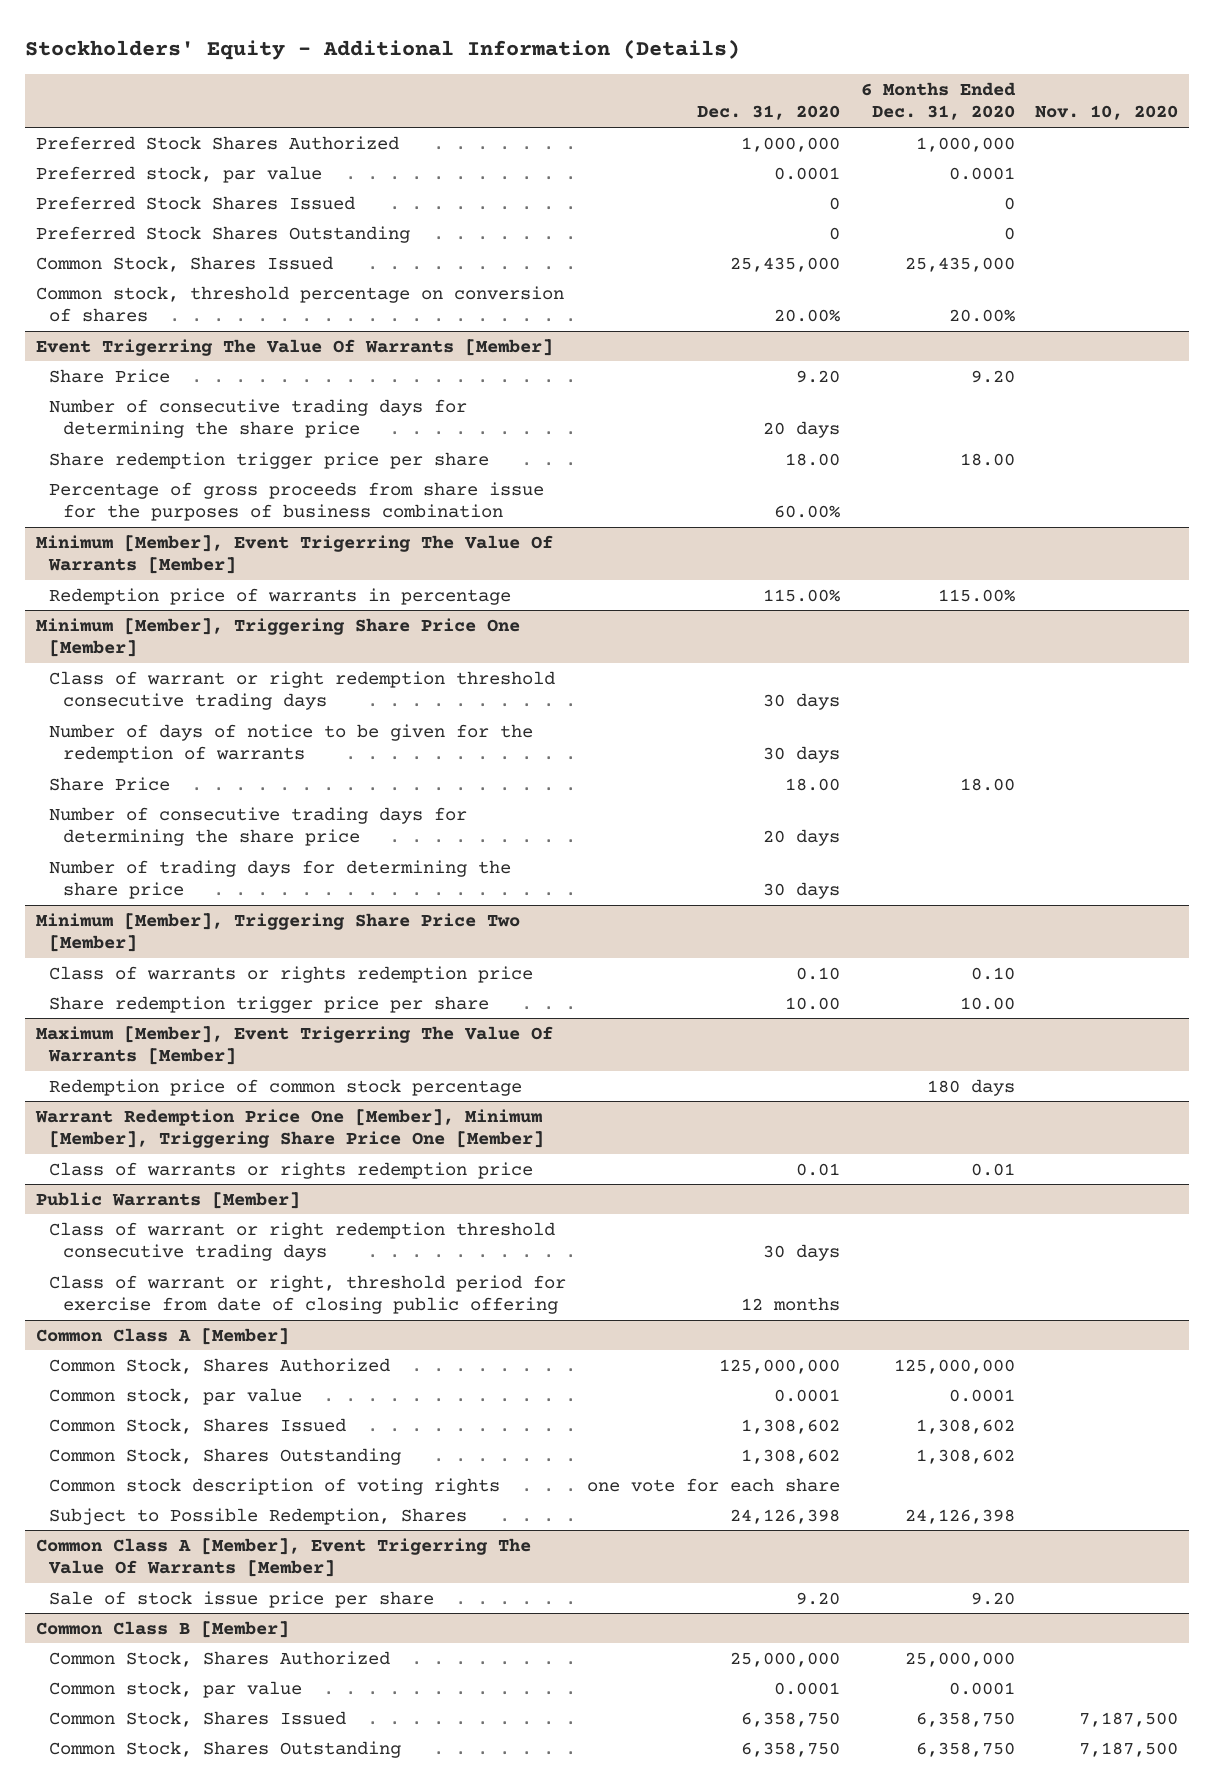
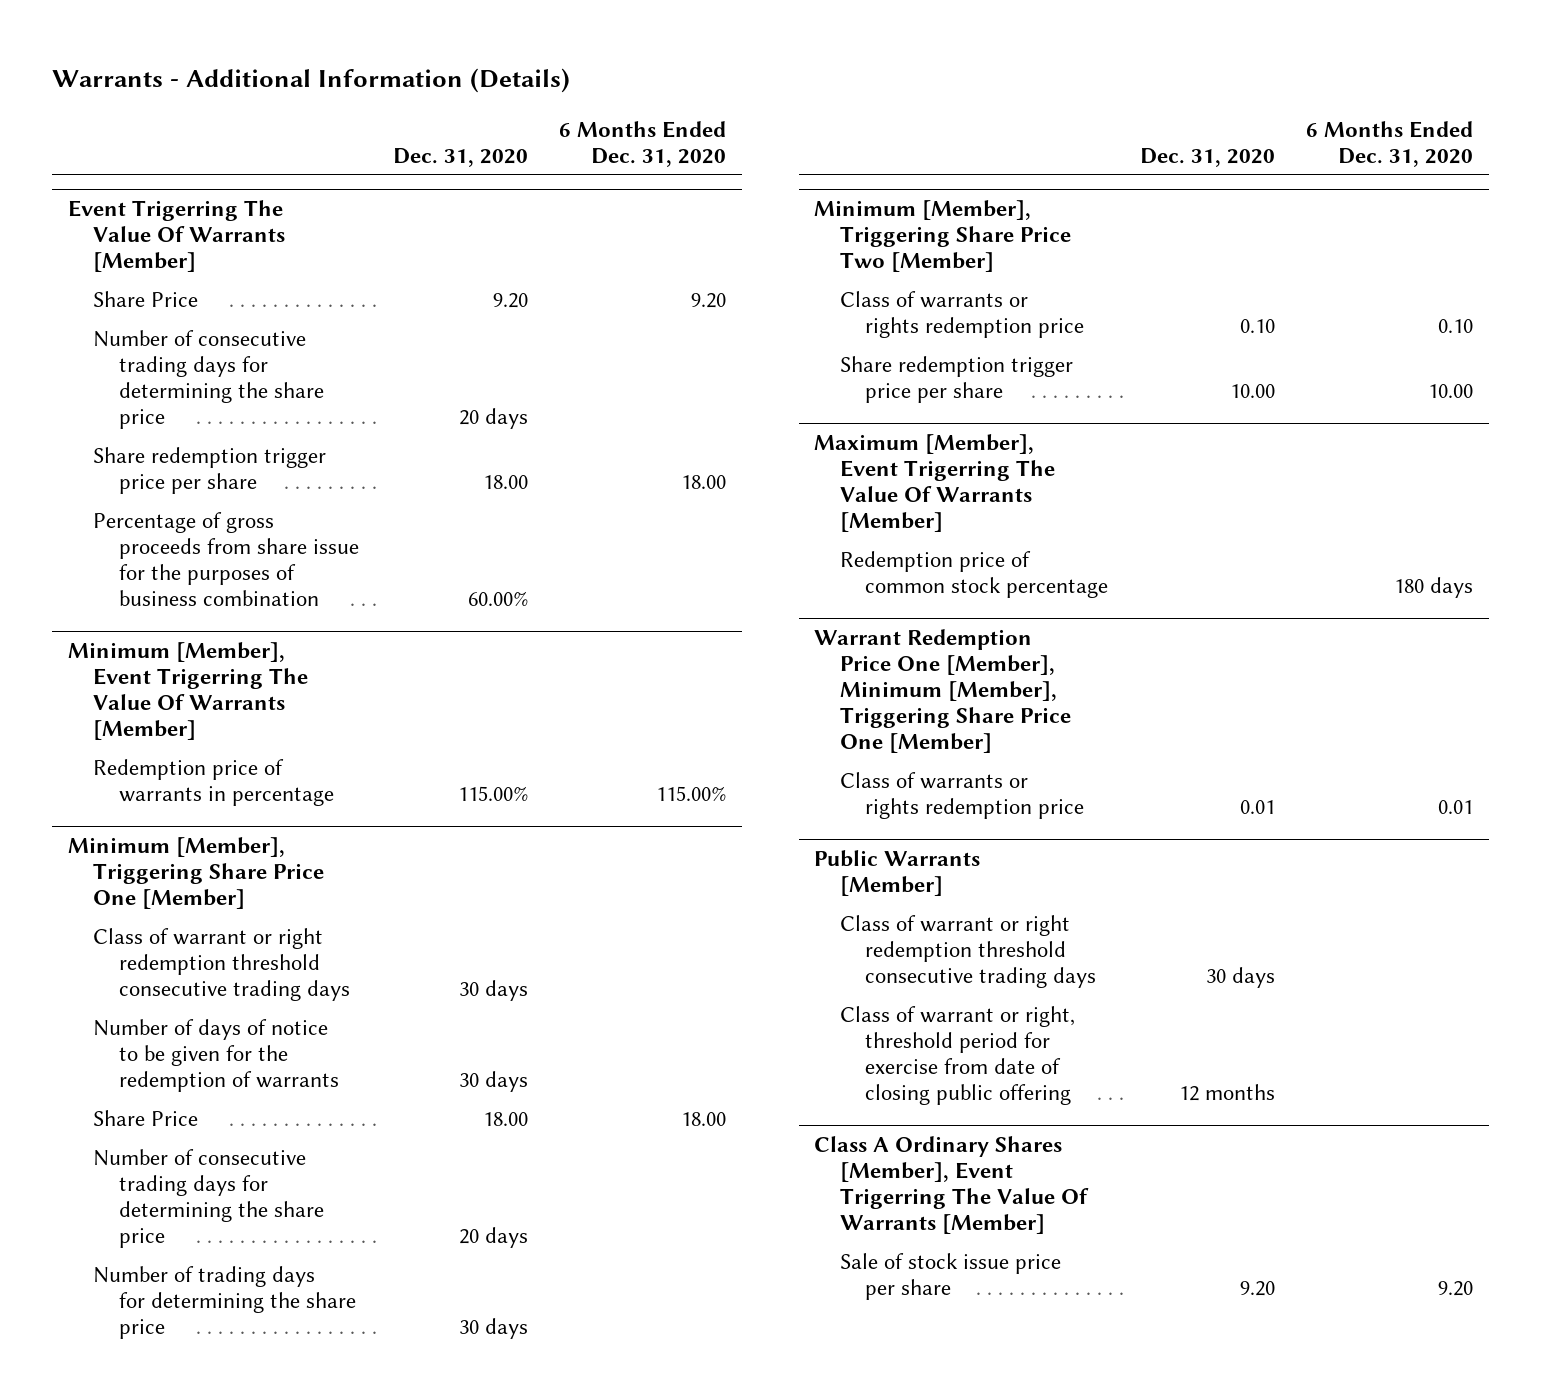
[25,38,741,60] Stockholders' Equity - Additional Information (Details) -> [52,68,571,94] Warrants - Additional Information (Details)
[1035,105,1179,121] Nov. 10, 2020 -> none
[35,135,399,150] Preferred Stock Shares Authorized -> none
[35,165,322,183] Preferred stock, par value -> none
[35,195,355,210] Preferred Stock Shares Issued -> none
[35,225,410,243] Preferred Stock Shares Outstanding -> none
[35,255,333,272] Common Stock, Shares Issued -> none
[35,285,564,323] Common stock, threshold percentage on conversion of shares -> none
[35,1327,289,1345] Common Class A [Member] -> none
[49,1357,391,1374] Common Stock, Shares Authorized -> none
[49,1387,303,1405] Common stock, par value -> none
[49,1417,347,1434] Common Stock, Shares Issued -> none
[49,1447,402,1465] Common Stock, Shares Outstanding -> none
[49,1477,501,1495] Common stock description of voting rights -> none
[49,1507,468,1525] Subject to Possible Redemption, Shares -> none
[35,1537,531,1578] Common Class A [Member], Event Trigerring The Value Of Warrants [Member] -> [814,1135,1089,1235] Class A Ordinary Shares [Member], Event Trigerring The Value Of Warrants [Member]
[35,1620,289,1638] Common Class B [Member] -> none
[49,1650,391,1667] Common Stock, Shares Authorized -> none
[49,1680,303,1698] Common stock, par value -> none
[49,1710,347,1727] Common Stock, Shares Issued -> none
[49,1740,402,1758] Common Stock, Shares Outstanding -> none

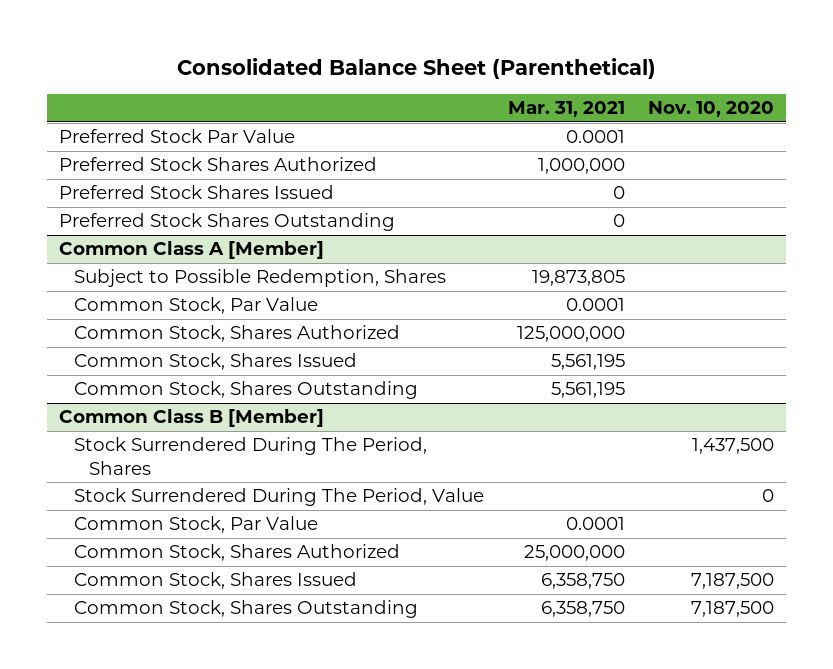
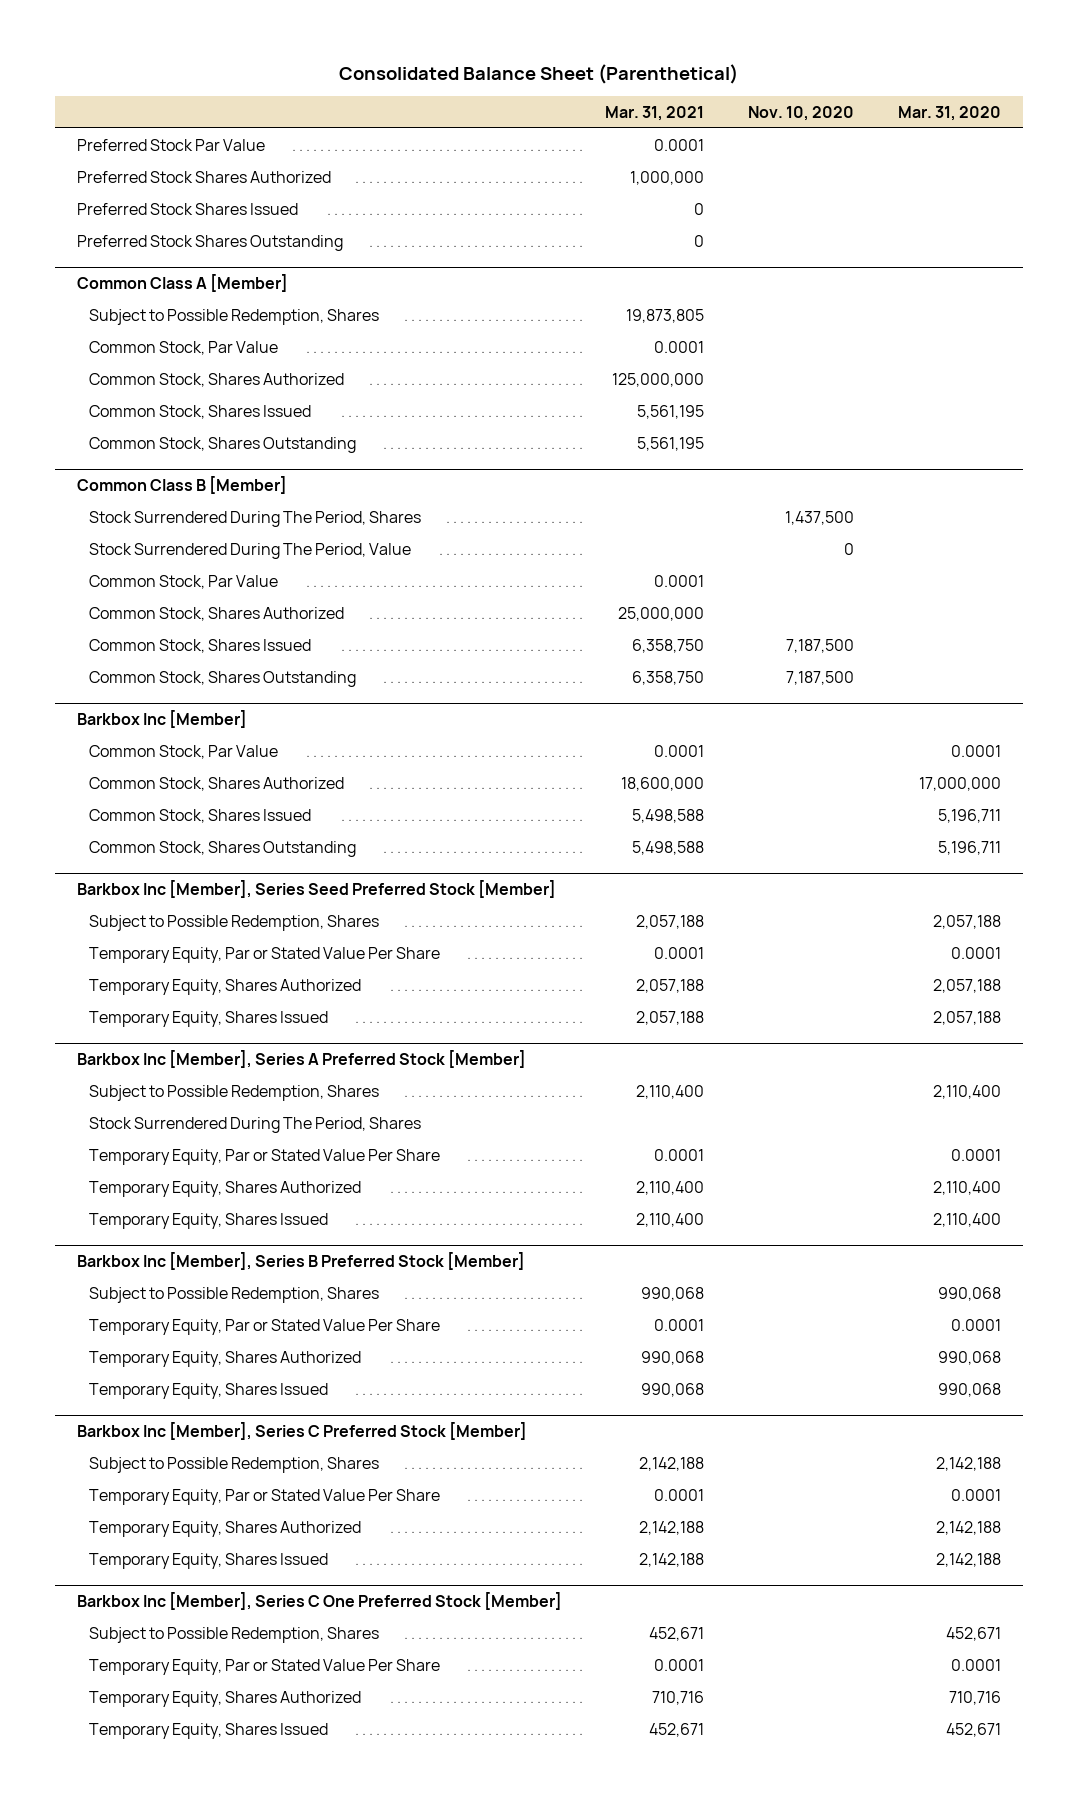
none -> [898,105,1002,121] Mar. 31, 2020
none -> [76,710,247,729] Barkbox Inc [Member]
none -> [88,744,278,759] Common Stock, Par Value
none -> [88,776,344,791] Common Stock, Shares Authorized
none -> [88,808,311,823] Common Stock, Shares Issued
none -> [88,840,356,857] Common Stock, Shares Outstanding
none -> [76,880,556,899] Barkbox Inc [Member], Series Seed Preferred Stock [Member]
none -> [88,914,379,931] Subject to Possible Redemption, Shares
none -> [88,946,440,963] Temporary Equity, Par or Stated Value Per Share
none -> [88,978,361,995] Temporary Equity, Shares Authorized
none -> [88,1010,328,1027] Temporary Equity, Shares Issued
none -> [76,1050,526,1069] Barkbox Inc [Member], Series A Preferred Stock [Member]
none -> [88,1084,379,1101] Subject to Possible Redemption, Shares
none -> [88,1116,421,1133] Stock Surrendered During The Period, Shares
none -> [88,1148,440,1165] Temporary Equity, Par or Stated Value Per Share
none -> [88,1180,361,1197] Temporary Equity, Shares Authorized
none -> [88,1212,328,1229] Temporary Equity, Shares Issued
none -> [76,1252,525,1271] Barkbox Inc [Member], Series B Preferred Stock [Member]
none -> [88,1286,379,1303] Subject to Possible Redemption, Shares
none -> [88,1318,440,1335] Temporary Equity, Par or Stated Value Per Share
none -> [88,1350,361,1367] Temporary Equity, Shares Authorized
none -> [88,1382,328,1399] Temporary Equity, Shares Issued
none -> [76,1422,527,1441] Barkbox Inc [Member], Series C Preferred Stock [Member]
none -> [88,1456,379,1473] Subject to Possible Redemption, Shares
none -> [88,1488,440,1505] Temporary Equity, Par or Stated Value Per Share
none -> [88,1520,361,1537] Temporary Equity, Shares Authorized
none -> [88,1552,328,1569] Temporary Equity, Shares Issued
none -> [76,1592,562,1611] Barkbox Inc [Member], Series C One Preferred Stock [Member]
none -> [88,1626,379,1643] Subject to Possible Redemption, Shares
none -> [88,1658,440,1675] Temporary Equity, Par or Stated Value Per Share
none -> [88,1690,361,1707] Temporary Equity, Shares Authorized
none -> [88,1722,328,1739] Temporary Equity, Shares Issued

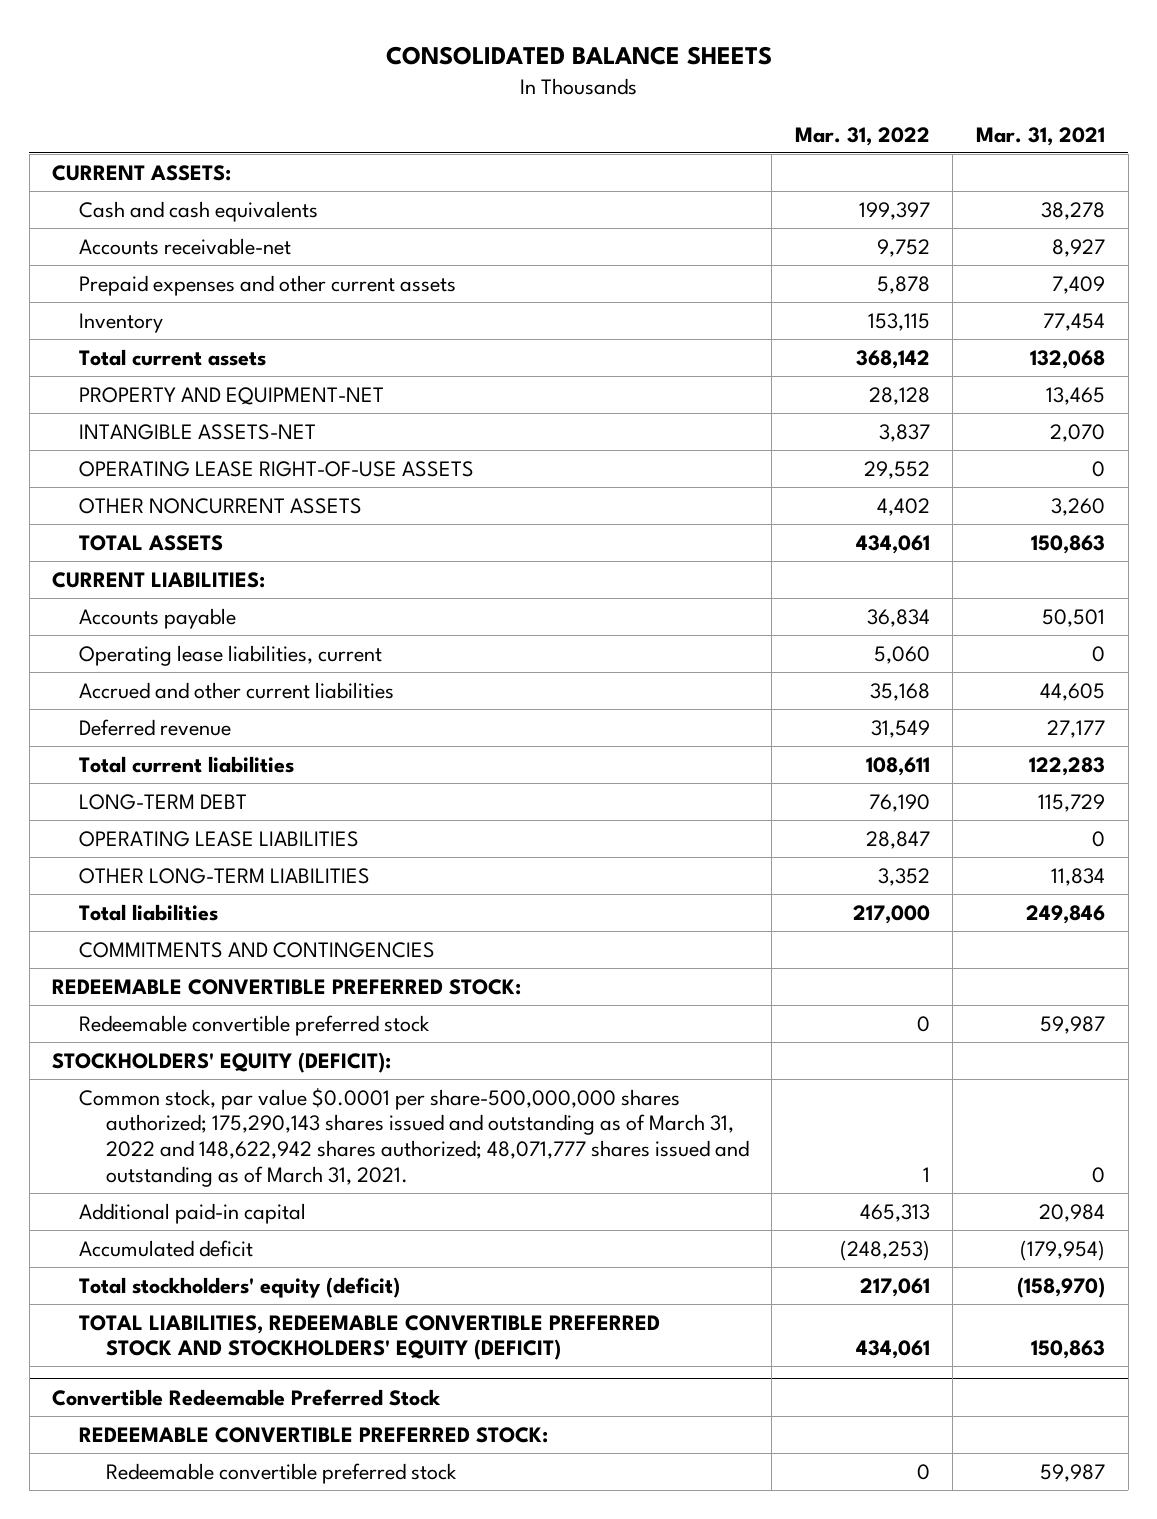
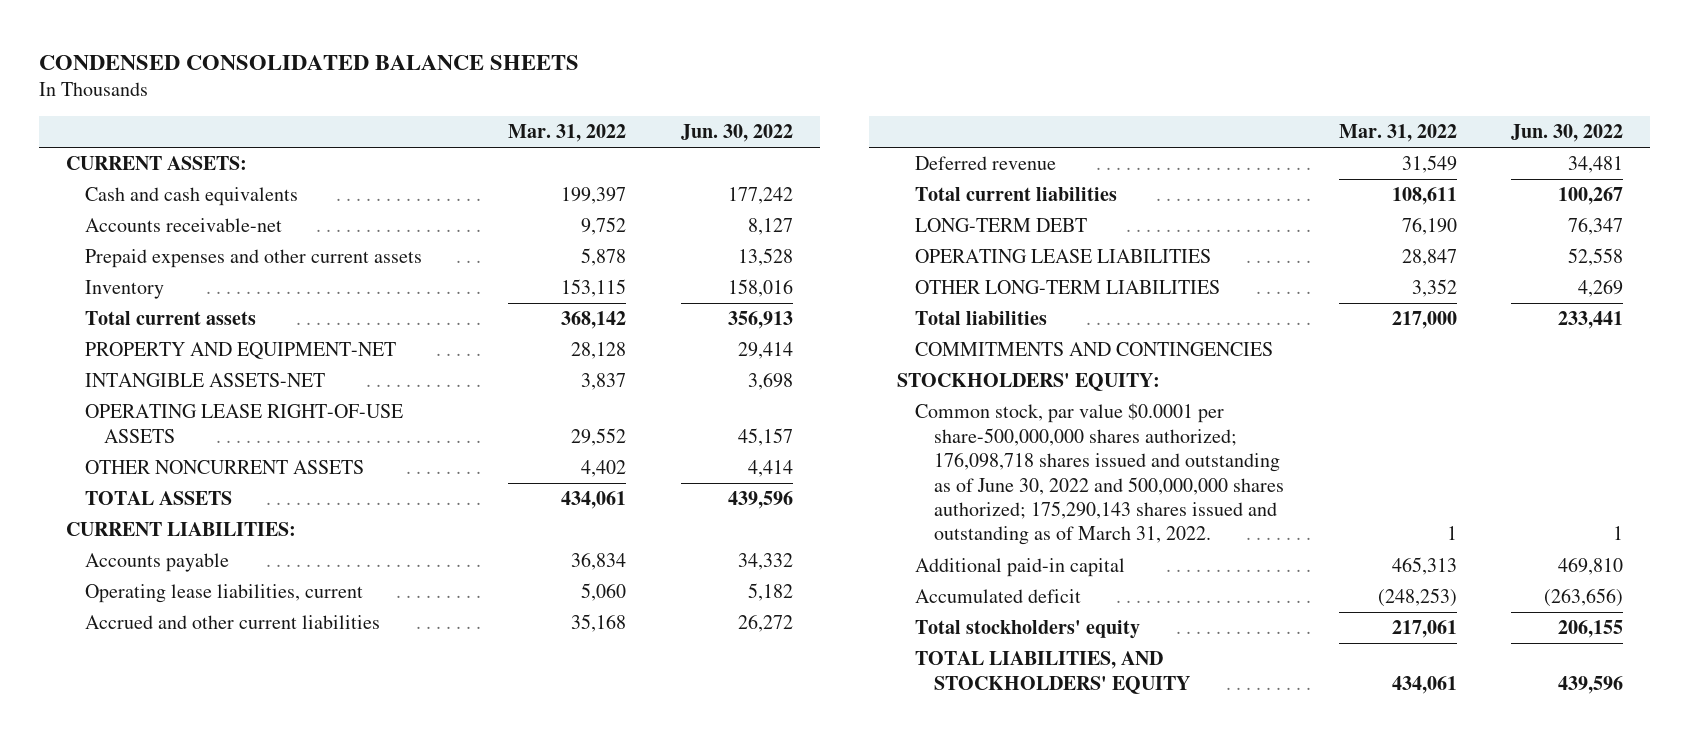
[385,45,772,65] CONSOLIDATED BALANCE SHEETS -> [38,54,579,70] CONDENSED CONSOLIDATED BALANCE SHEETS
[976,126,1106,146] Mar. 31, 2021 -> none
none -> [680,124,793,143] Jun. 30, 2022
[52,978,522,995] REDEEMABLE CONVERTIBLE PREFERRED STOCK: -> none
[79,1014,431,1036] Redeemable convertible preferred stock -> none
[52,1051,392,1073] STOCKHOLDERS' EQUITY (DEFICIT): -> [896,373,1160,392] STOCKHOLDERS' EQUITY:
[79,1087,749,1187] Common stock, par value $0.0001 per share-500,000,000 shares authorized; 175,290,143 shares issued and outstanding as of March 31, 2022 and 148,622,942 shares authorized; 48,071,777 shares issued and outstanding as of March 31, 2021. -> [915,403,1285,546] Common stock, par value $0.0001 per share-500,000,000 shares authorized; 176,098,718 shares issued and outstanding as of June 30, 2022 and 500,000,000 shares authorized; 175,290,143 shares issued and outstanding as of March 31, 2022.
[52,1388,442,1406] Convertible Redeemable Preferred Stock -> none
[79,1426,549,1443] REDEEMABLE CONVERTIBLE PREFERRED STOCK: -> none
[105,1462,457,1484] Redeemable convertible preferred stock -> none
[79,1276,401,1298] Total stockholders' equity (deficit) -> [915,620,1141,640] Total stockholders' equity
[79,1314,661,1361] TOTAL LIABILITIES, REDEEMABLE CONVERTIBLE PREFERRED STOCK AND STOCKHOLDERS' EQUITY (DEFICIT) -> [915,651,1191,694] TOTAL LIABILITIES, AND STOCKHOLDERS' EQUITY

